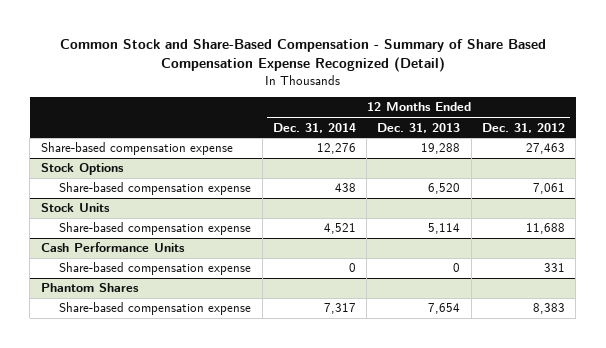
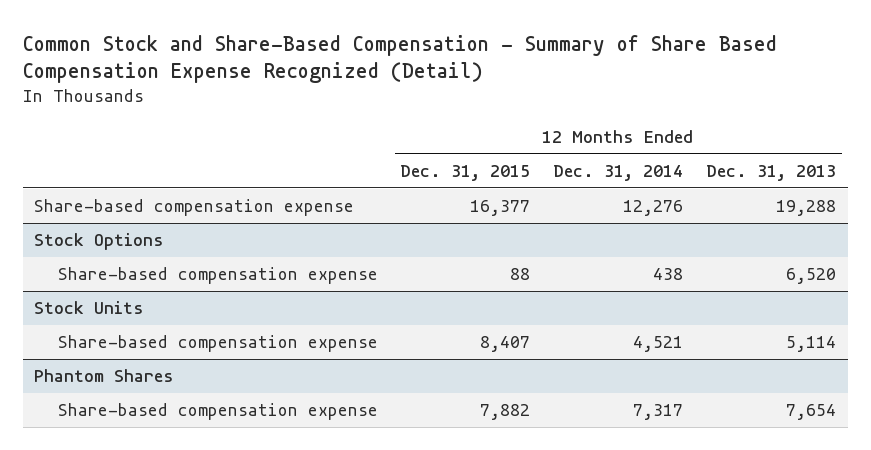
[482,122,566,133] Dec. 31, 2012 -> none
none -> [400,164,531,181] Dec. 31, 2015
[40,242,185,253] Cash Performance Units -> none
[59,262,252,276] Share-based compensation expense -> none

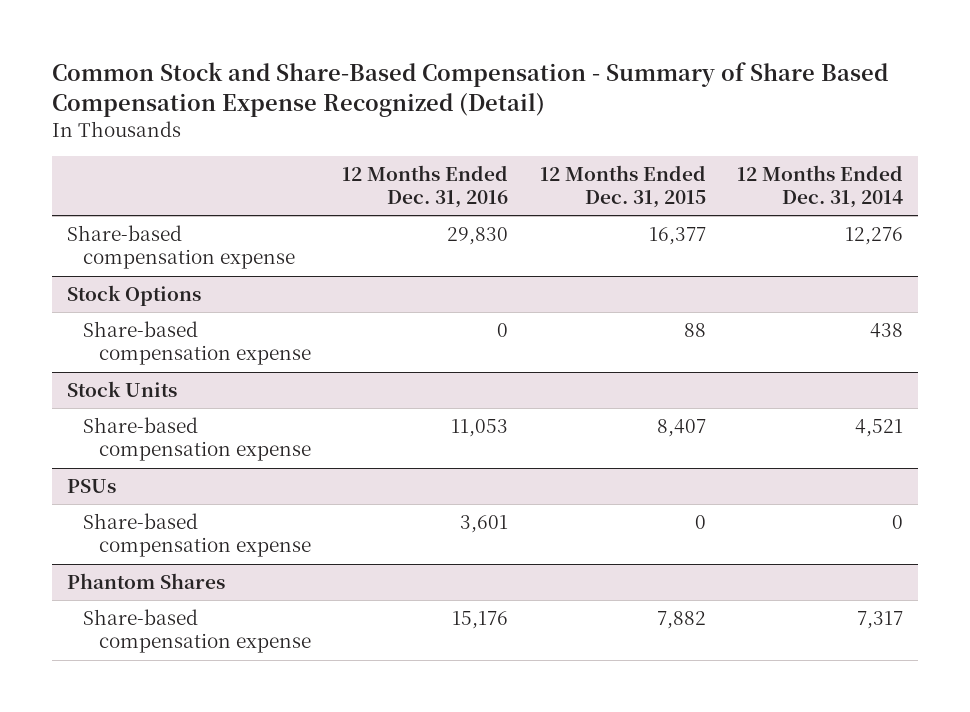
[706,164,837,181] Dec. 31, 2013 -> none
none -> [342,164,509,209] 12 Months Ended Dec. 31, 2016
none -> [67,479,117,494] PSUs
none -> [83,513,312,558] Share-based compensation expense

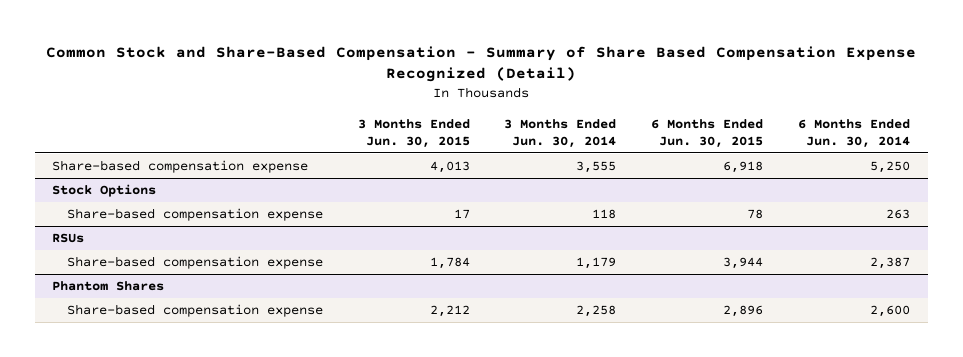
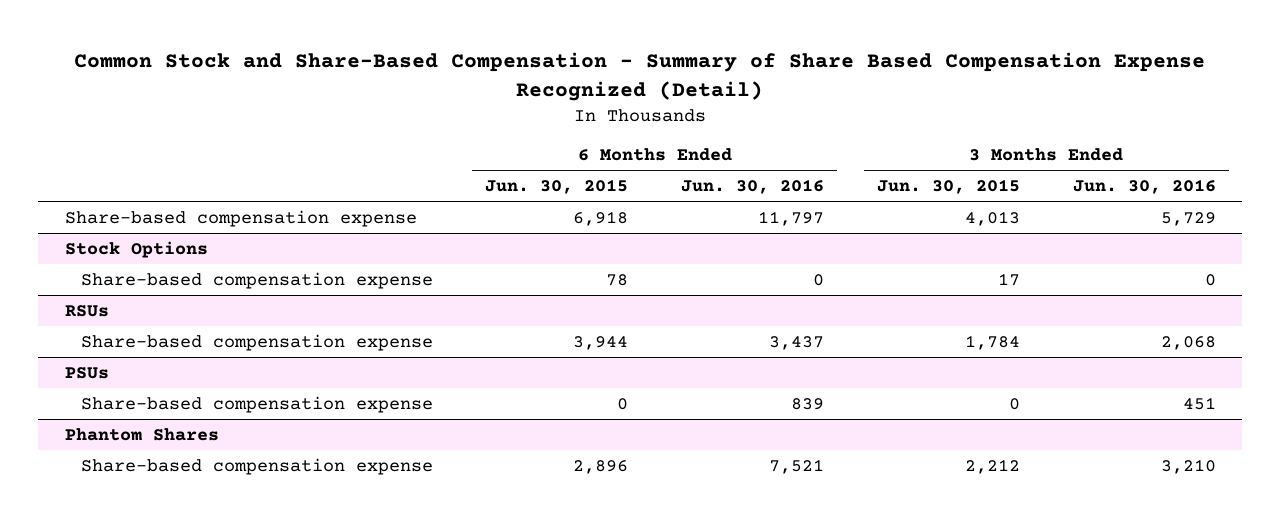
[504,118,617,148] 3 Months Ended Jun. 30, 2014 -> none
[798,118,911,148] 6 Months Ended Jun. 30, 2014 -> none
none -> [681,179,825,195] Jun. 30, 2016
none -> [1072,179,1216,195] Jun. 30, 2016
none -> [64,366,109,379] PSUs
none -> [80,395,433,413] Share-based compensation expense

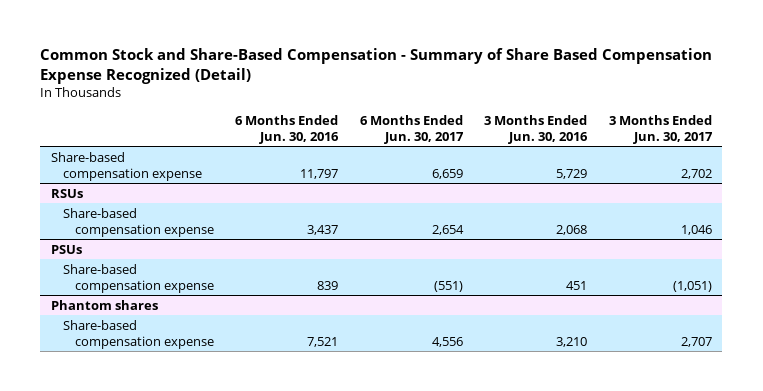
[485,179,629,195] Jun. 30, 2015 -> none
[876,179,1020,195] Jun. 30, 2015 -> none
none -> [359,114,464,144] 6 Months Ended Jun. 30, 2017
none -> [608,114,713,144] 3 Months Ended Jun. 30, 2017
[64,240,208,258] Stock Options -> none
[80,271,433,289] Share-based compensation expense -> none
[64,427,219,441] Phantom Shares -> [51,299,159,310] Phantom shares

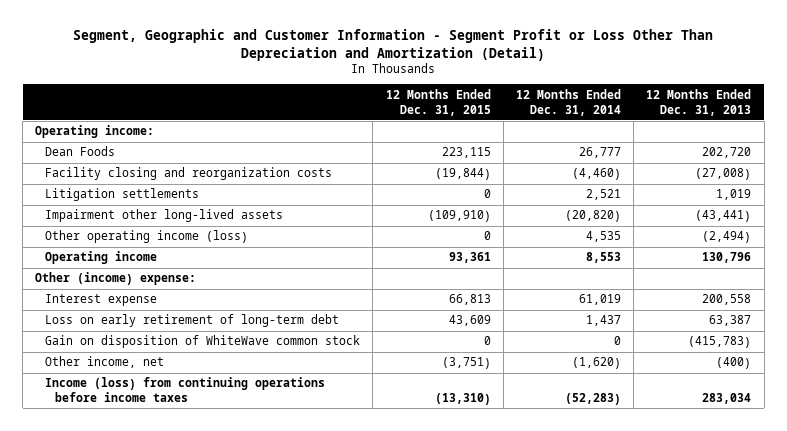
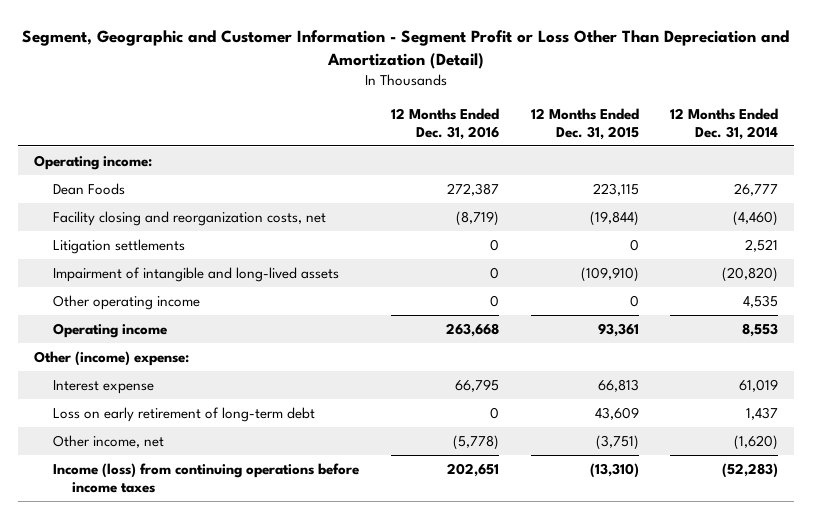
[646,88,752,116] 12 Months Ended Dec. 31, 2013 -> none
none -> [390,107,499,140] 12 Months Ended Dec. 31, 2016
[45,167,333,181] Facility closing and reorganization costs -> [53,210,327,226] Facility closing and reorganization costs, net
[45,209,284,223] Impairment other long-lived assets -> [53,266,340,282] Impairment of intangible and long-lived assets
[45,230,249,244] Other operating income (loss) -> [53,294,201,310] Other operating income
[45,335,361,349] Gain on disposition of WhiteWave common stock -> none

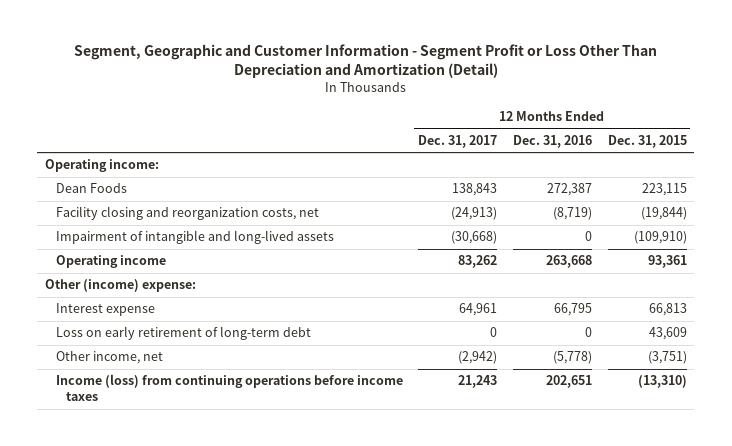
[670,107,779,140] 12 Months Ended Dec. 31, 2014 -> none
none -> [418,134,498,148] Dec. 31, 2017
[53,238,186,254] Litigation settlements -> none
[53,294,201,310] Other operating income -> none

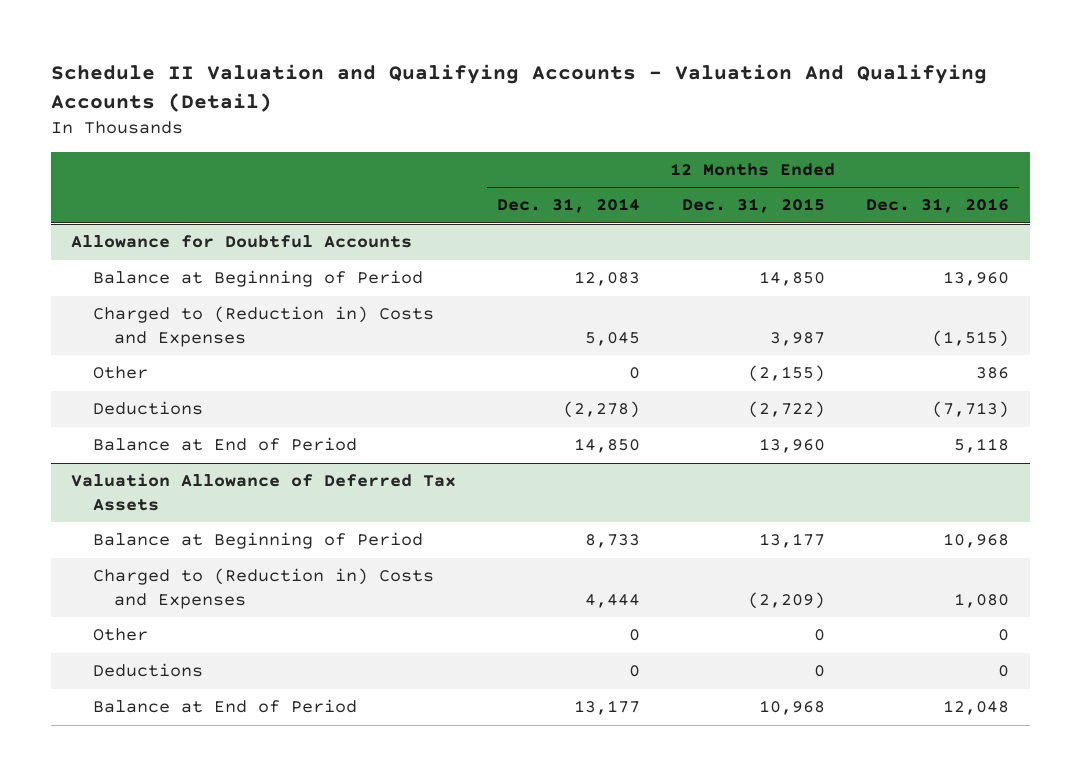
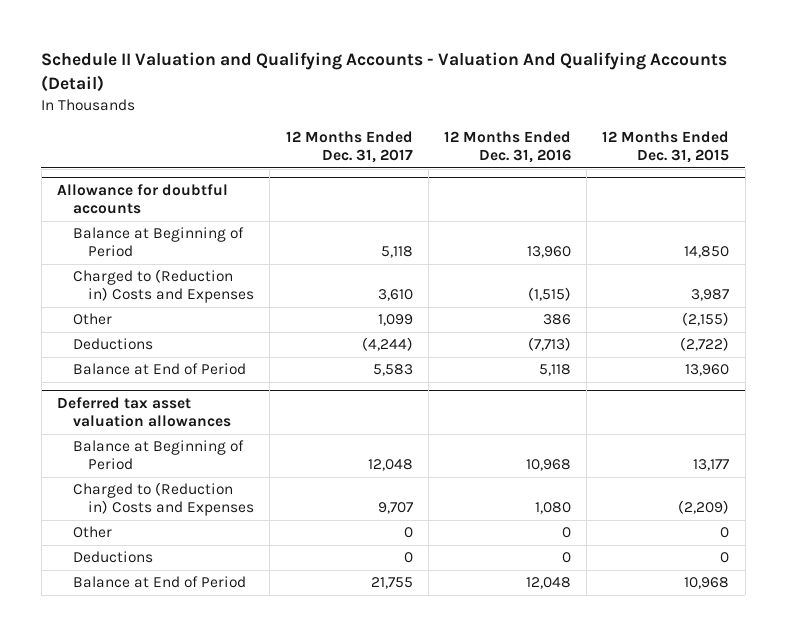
[497,198,641,214] Dec. 31, 2014 -> none
none -> [285,131,413,163] 12 Months Ended Dec. 31, 2017
[71,235,413,249] Allowance for Doubtful Accounts -> [57,184,229,214] Allowance for doubtful accounts
[71,473,457,511] Valuation Allowance of Deferred Tax Assets -> [57,397,231,427] Deferred tax asset valuation allowances

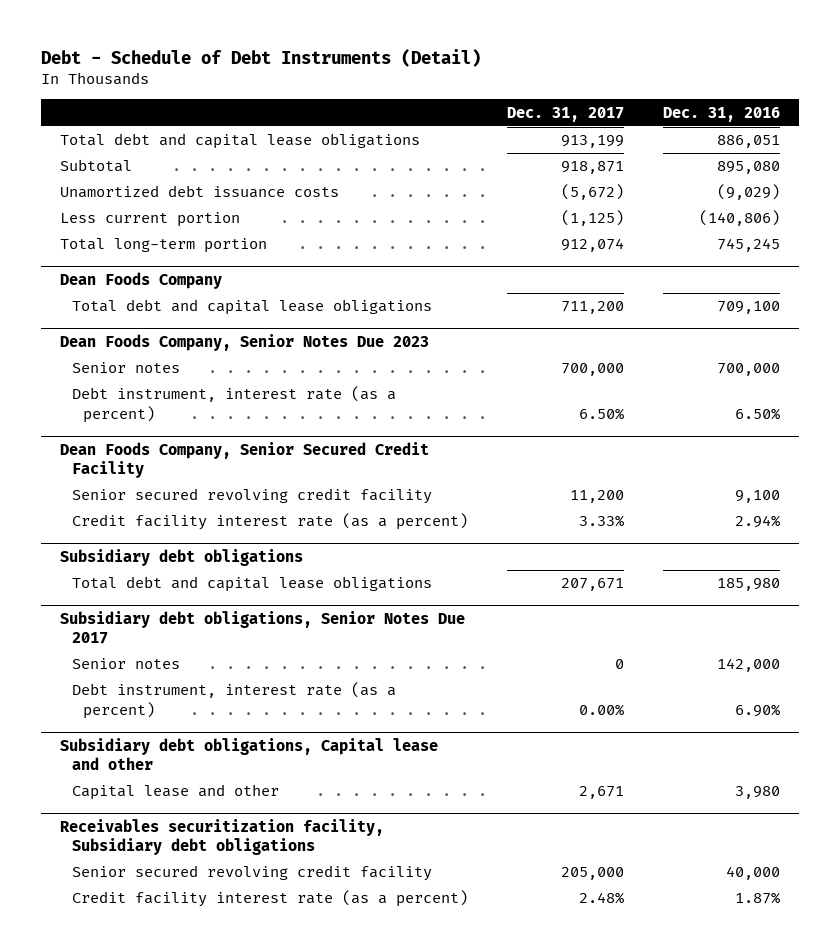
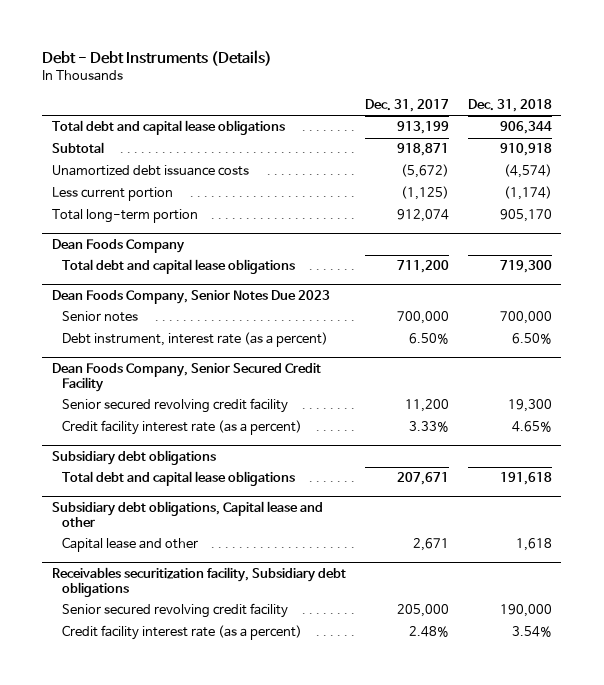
[40,49,481,68] Debt - Schedule of Debt Instruments (Detail) -> [42,49,273,66] Debt - Debt Instruments (Details)
[662,106,780,122] Dec. 31, 2016 -> none
none -> [467,98,552,112] Dec. 31, 2018
[60,611,466,645] Subsidiary debt obligations, Senior Notes Due 2017 -> none
[71,658,180,670] Senior notes -> none
[71,682,396,719] Debt instrument, interest rate (as a percent) -> none

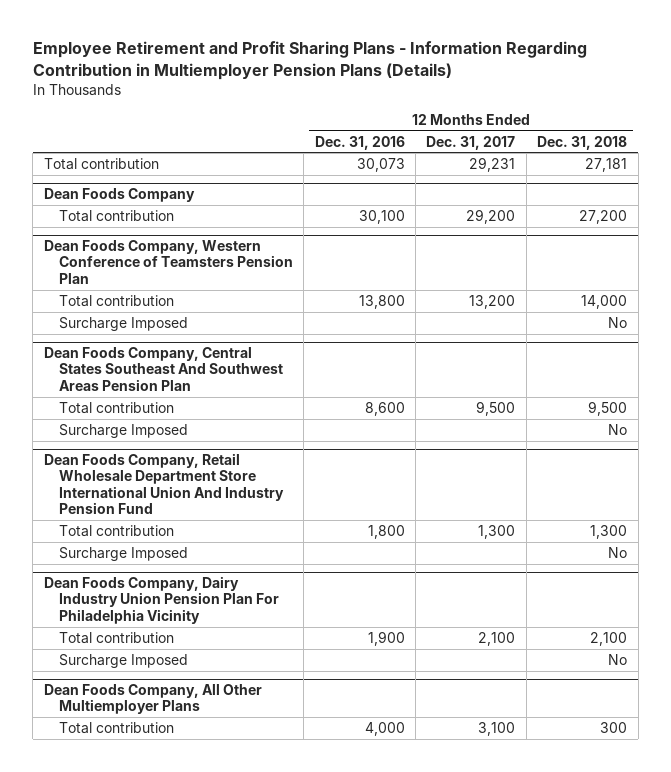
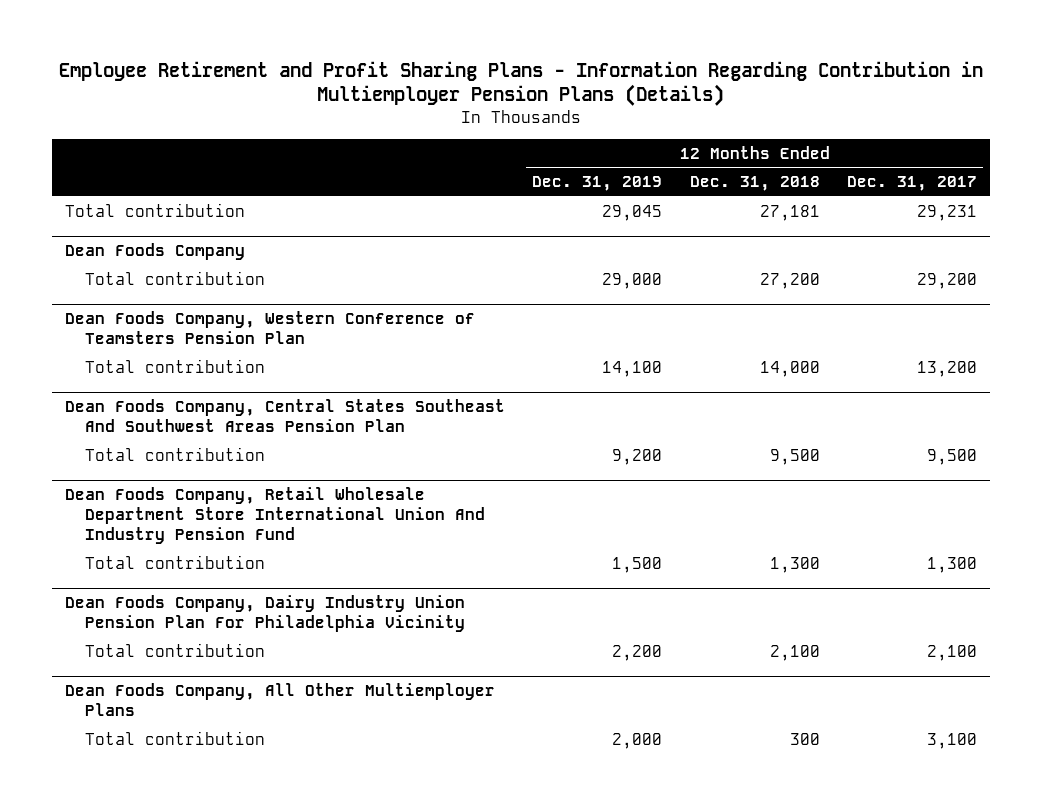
[314,135,405,150] Dec. 31, 2016 -> none
none -> [532,176,663,192] Dec. 31, 2019
[58,317,188,332] Surcharge Imposed -> none
[58,424,188,439] Surcharge Imposed -> none
[58,547,188,562] Surcharge Imposed -> none
[58,654,188,669] Surcharge Imposed -> none

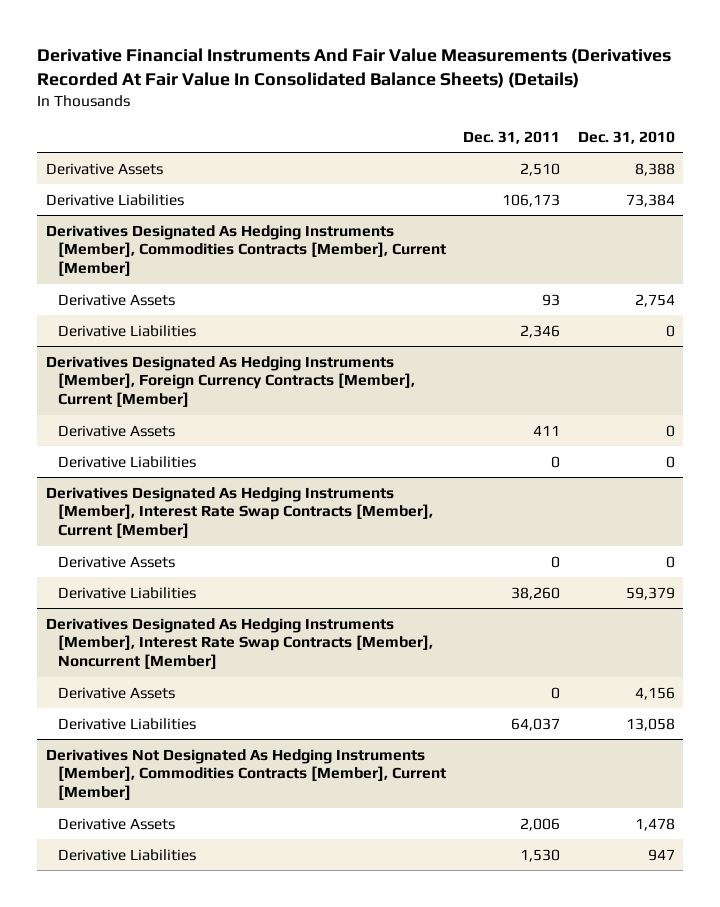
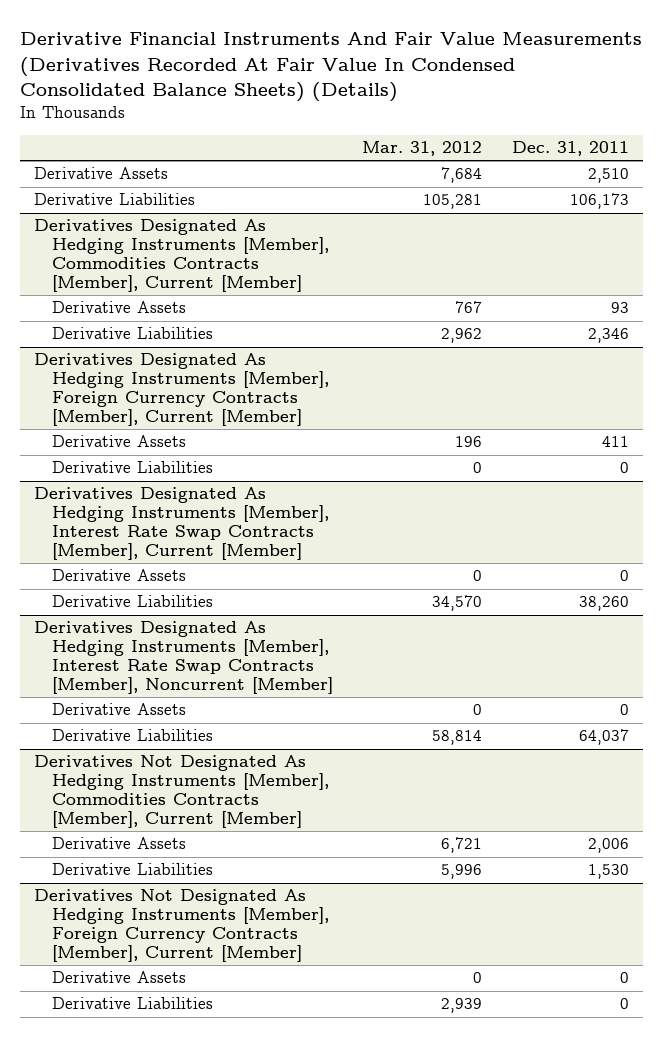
[37,48,672,89] Derivative Financial Instruments And Fair Value Measurements (Derivatives Recorded At Fair Value In Consolidated Balance Sheets) (Details) -> [19,32,642,103] Derivative Financial Instruments And Fair Value Measurements (Derivatives Recorded At Fair Value In Condensed Consolidated Balance Sheets) (Details)
[577,130,675,144] Dec. 31, 2010 -> none
none -> [362,140,483,156] Mar. 31, 2012
none -> [34,889,330,962] Derivatives Not Designated As Hedging Instruments [Member], Foreign Currency Contracts [Member], Current [Member]
none -> [52,971,187,984] Derivative Assets
none -> [52,997,214,1010] Derivative Liabilities

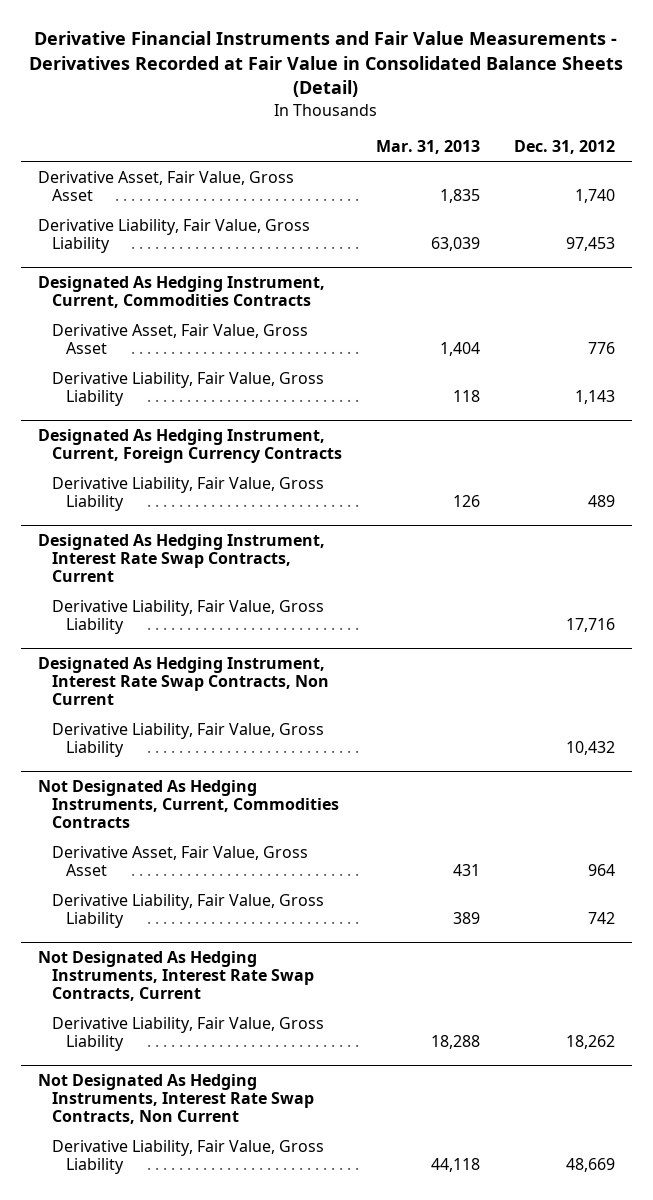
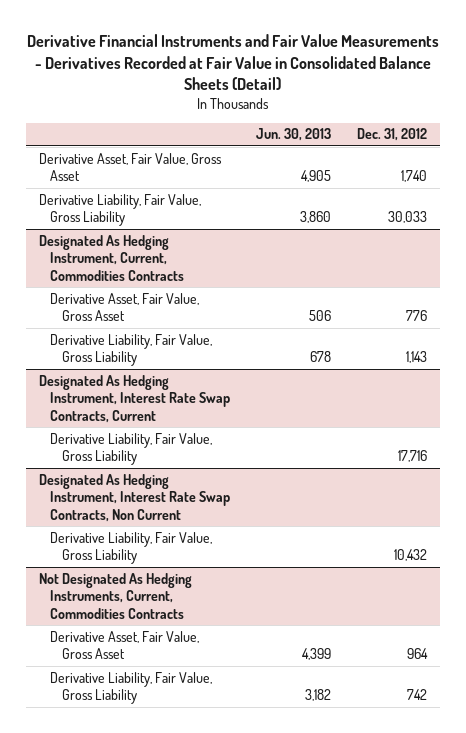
[375,140,480,155] Mar. 31, 2013 -> none
none -> [256,128,332,142] Jun. 30, 2013
[566,236,616,251] 97,453 -> [388,211,428,224] 30,033
[37,428,342,463] Designated As Hedging Instrument, Current, Foreign Currency Contracts -> none
[51,476,324,511] Derivative Liability, Fair Value, Gross Liability -> none
[37,950,314,1002] Not Designated As Hedging Instruments, Interest Rate Swap Contracts, Current -> none
[51,1016,324,1051] Derivative Liability, Fair Value, Gross Liability -> none
[37,1073,314,1125] Not Designated As Hedging Instruments, Interest Rate Swap Contracts, Non Current -> none
[51,1139,324,1174] Derivative Liability, Fair Value, Gross Liability -> none

